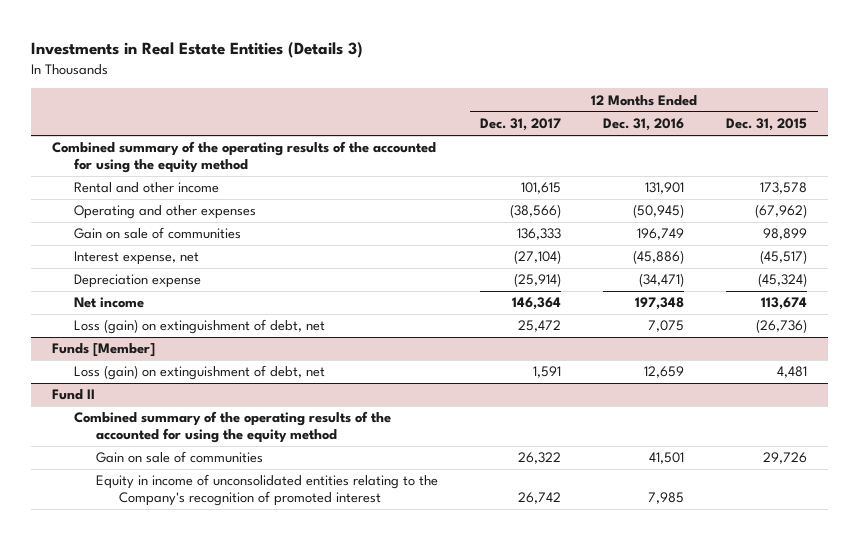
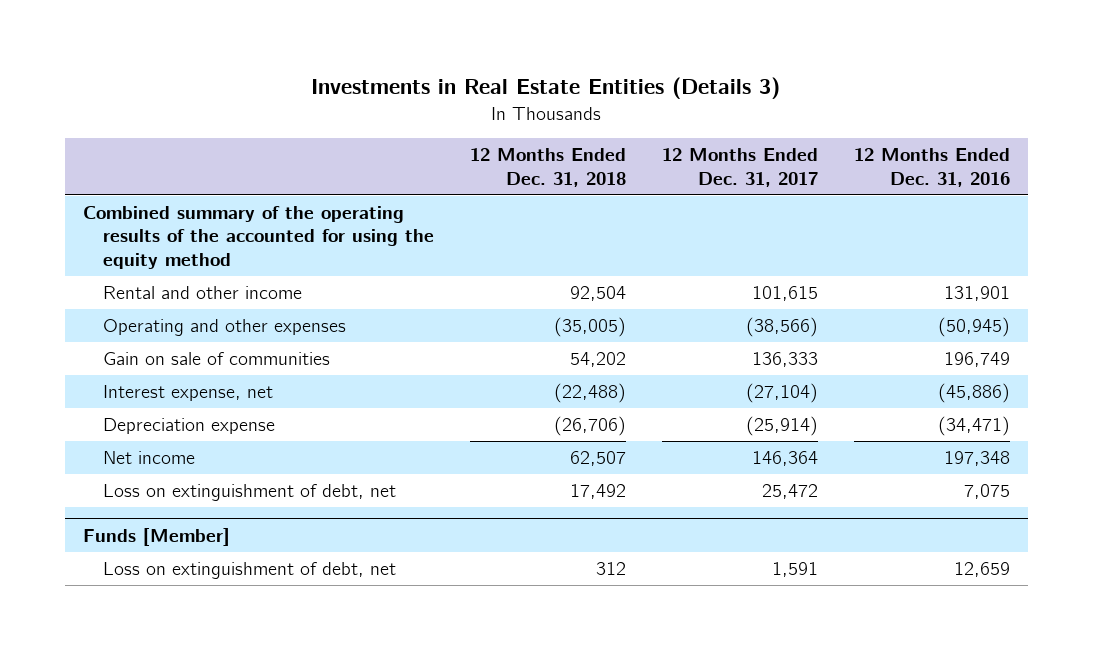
[726,118,808,132] Dec. 31, 2015 -> none
none -> [469,148,626,187] 12 Months Ended Dec. 31, 2018
[74,319,326,335] Loss (gain) on extinguishment of debt, net -> [103,483,397,501] Loss on extinguishment of debt, net
[52,389,96,401] Fund II -> none
[74,411,392,444] Combined summary of the operating results of the accounted for using the equity method -> none
[96,451,264,464] Gain on sale of communities -> none
[96,474,439,507] Equity in income of unconsolidated entities relating to the Company's recognition of promoted interest -> none
[74,365,326,381] Loss (gain) on extinguishment of debt, net -> [103,561,397,579] Loss on extinguishment of debt, net

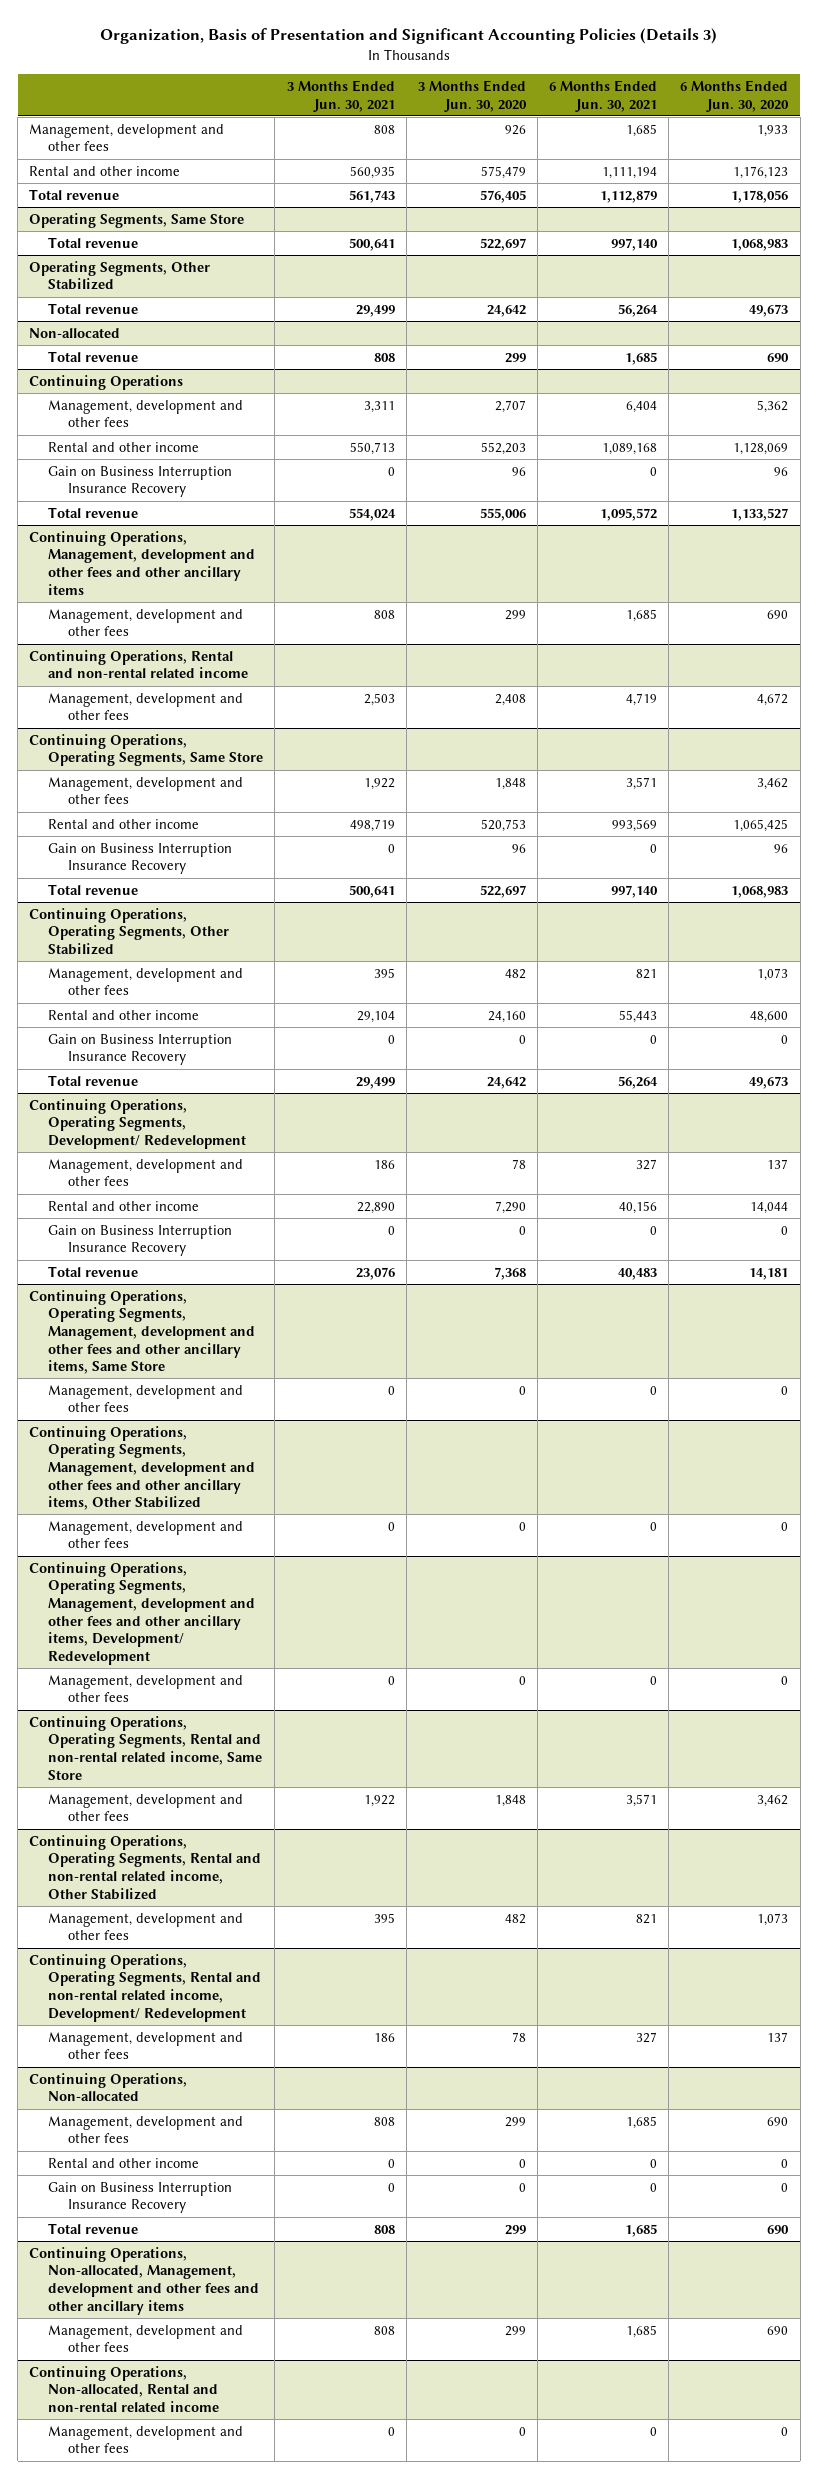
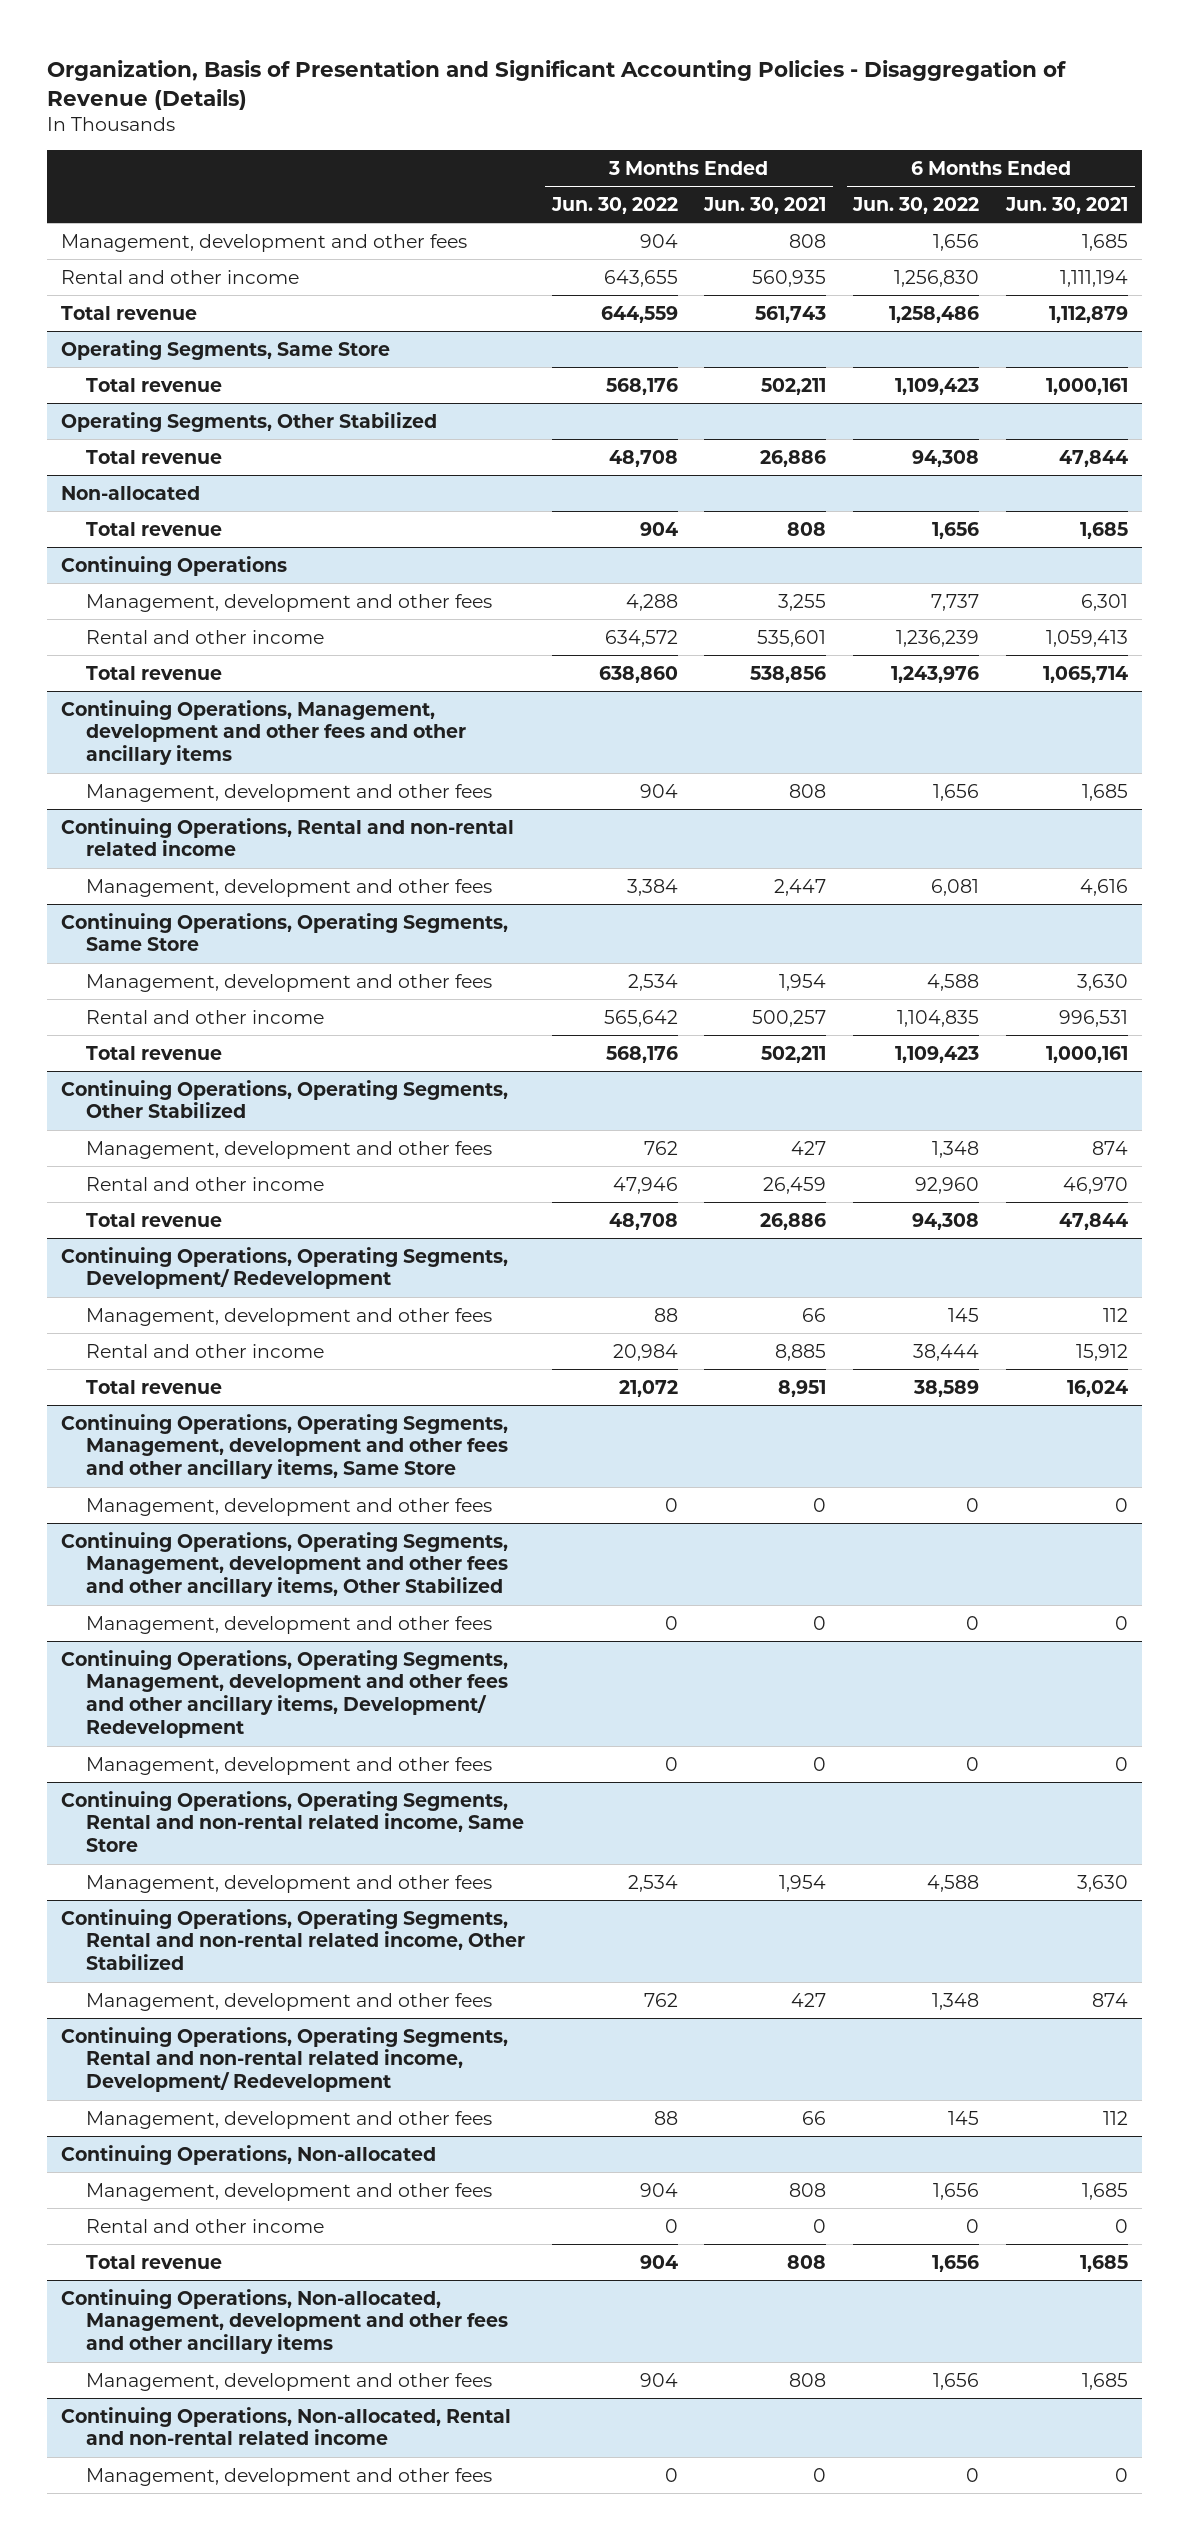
[99,28,717,45] Organization, Basis of Presentation and Significant Accounting Policies (Details 3) -> [47,59,1067,110] Organization, Basis of Presentation and Significant Accounting Policies - Disaggregation of Revenue (Details)
[417,79,527,112] 3 Months Ended Jun. 30, 2020 -> none
[680,79,790,112] 6 Months Ended Jun. 30, 2020 -> none
none -> [550,196,678,214] Jun. 30, 2022
none -> [852,196,980,214] Jun. 30, 2022
[348,237,395,251] 500,641 -> [761,377,827,395] 502,211
[611,237,659,251] 997,140 -> [1046,377,1129,395] 1,000,161
[355,304,395,317] 29,499 -> [760,449,827,467] 26,886
[618,303,659,317] 56,264 -> [1059,449,1129,467] 47,844
[48,465,233,498] Gain on Business Interruption Insurance Recovery -> none
[363,400,395,413] 3,311 -> [778,593,827,611] 3,255
[626,400,658,413] 6,404 -> [1081,593,1129,611] 6,301
[349,441,395,455] 550,713 -> [757,629,827,647] 535,601
[602,442,658,455] 1,089,168 -> [1046,629,1129,647] 1,059,413
[348,507,396,521] 554,024 -> [750,665,827,683] 538,856
[600,507,658,521] 1,095,572 -> [1043,665,1129,683] 1,065,714
[363,692,395,706] 2,503 -> [774,878,827,896] 2,447
[626,692,658,706] 4,719 -> [1080,878,1129,896] 4,616
[48,842,233,875] Gain on Business Interruption Insurance Recovery -> none
[363,777,395,790] 1,922 -> [779,973,827,991] 1,954
[626,776,658,790] 3,571 -> [1077,973,1129,991] 3,630
[349,818,395,832] 498,719 -> [752,1009,827,1027] 500,257
[612,818,658,832] 993,569 -> [1059,1009,1129,1027] 996,531
[348,884,395,898] 500,641 -> [761,1045,827,1063] 502,211
[611,884,659,898] 997,140 -> [1046,1045,1129,1063] 1,000,161
[48,1033,233,1066] Gain on Business Interruption Insurance Recovery -> none
[373,967,395,978] 395 -> [791,1140,827,1155] 427
[636,968,658,979] 821 -> [1092,1140,1129,1155] 874
[356,1010,395,1023] 29,104 -> [763,1176,827,1194] 26,459
[619,1009,658,1023] 55,443 -> [1063,1176,1129,1194] 46,970
[355,1076,395,1089] 29,499 -> [760,1212,827,1230] 26,886
[618,1075,659,1089] 56,264 -> [1059,1212,1129,1230] 47,844
[48,1224,233,1257] Gain on Business Interruption Insurance Recovery -> none
[373,1159,395,1169] 186 -> [802,1307,827,1322] 66
[636,1158,658,1170] 327 -> [1103,1307,1129,1322] 112
[356,1201,395,1214] 22,890 -> [775,1343,827,1361] 8,885
[619,1200,658,1214] 40,156 -> [1076,1343,1129,1361] 15,912
[355,1266,395,1280] 23,076 -> [778,1379,827,1397] 8,951
[618,1267,658,1280] 40,483 -> [1067,1379,1129,1397] 16,024
[363,1794,395,1807] 1,922 -> [779,1874,827,1892] 1,954
[626,1793,658,1807] 3,571 -> [1077,1874,1129,1892] 3,630
[373,1912,395,1923] 395 -> [791,1992,827,2007] 427
[636,1913,658,1924] 821 -> [1092,1992,1129,2007] 874
[373,2032,395,2042] 186 -> [802,2110,827,2125] 66
[636,2031,658,2043] 327 -> [1103,2110,1129,2125] 112
[48,2181,233,2214] Gain on Business Interruption Insurance Recovery -> none

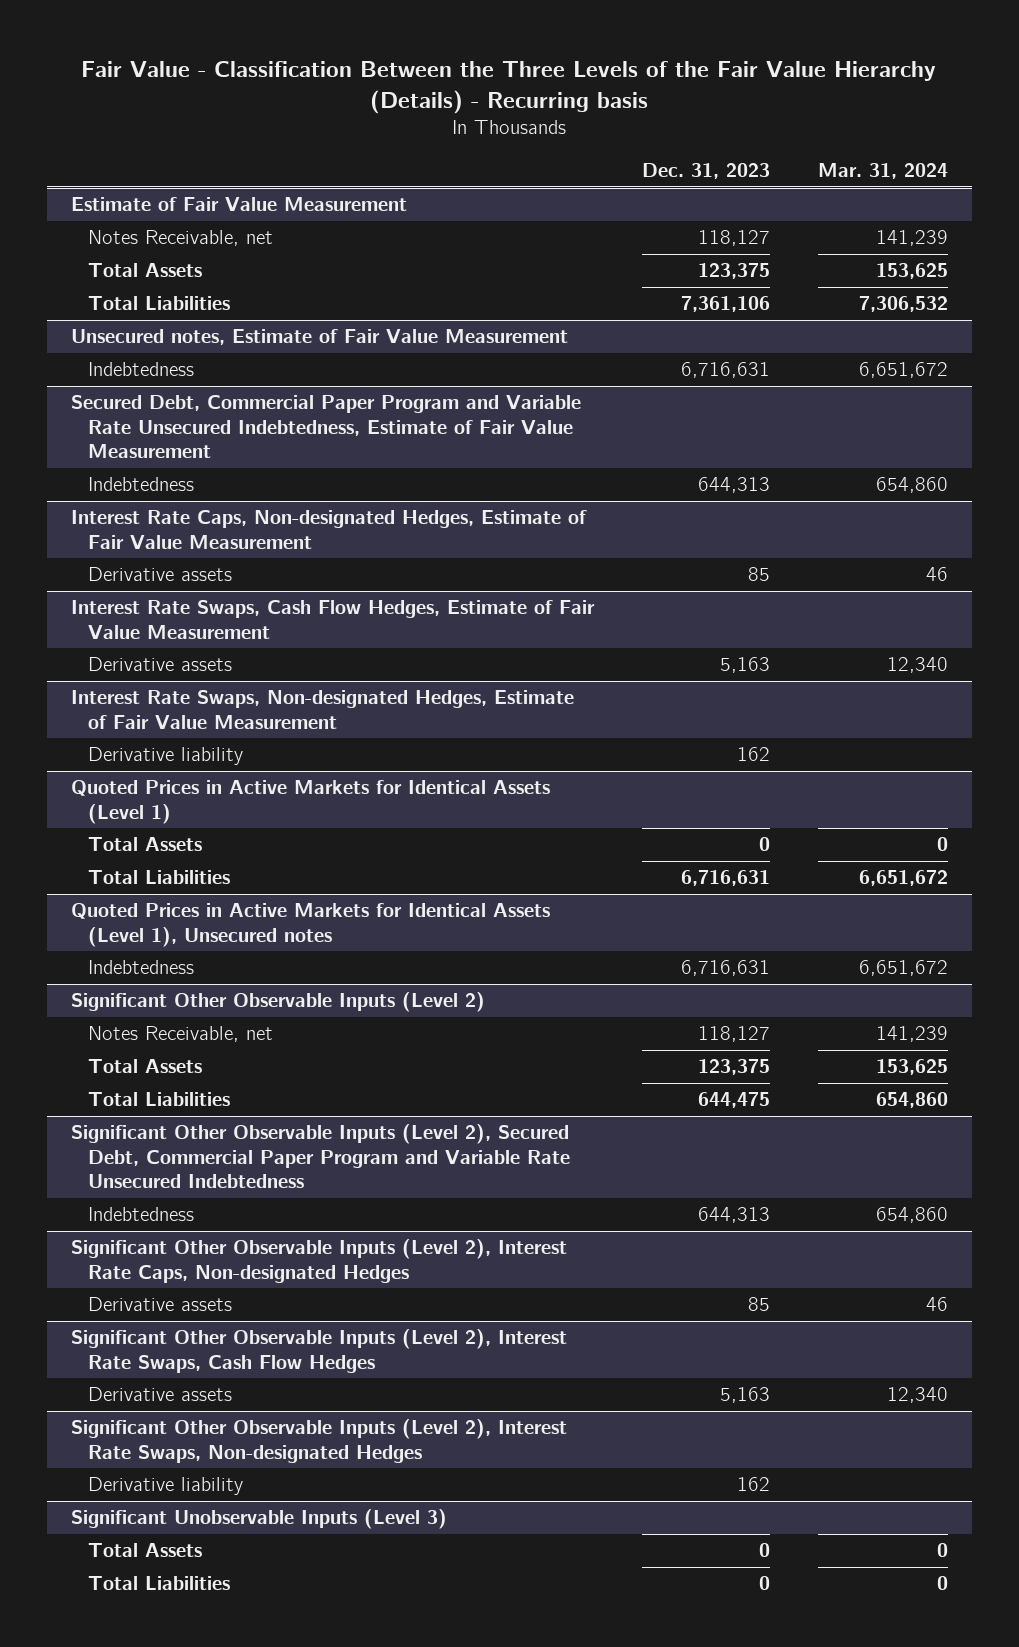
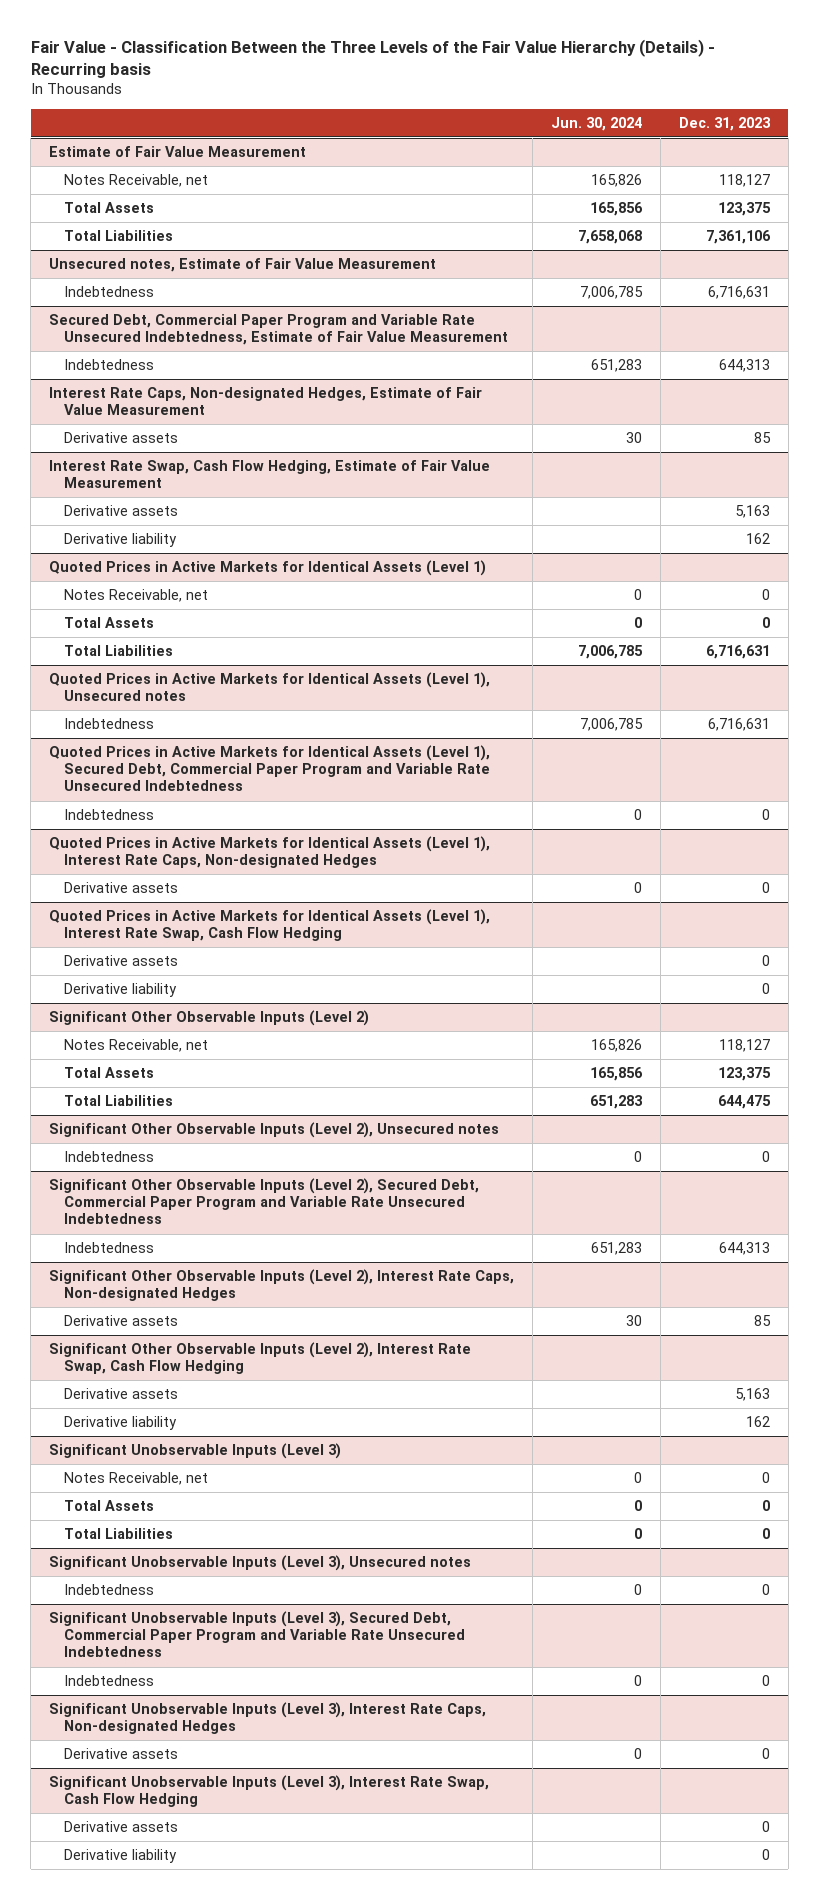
[817,162,948,179] Mar. 31, 2024 -> none
none -> [550,116,642,131] Jun. 30, 2024
[70,600,595,639] Interest Rate Swaps, Cash Flow Hedges, Estimate of Fair Value Measurement -> [48,460,490,489] Interest Rate Swap, Cash Flow Hedging, Estimate of Fair Value Measurement
[70,690,574,729] Interest Rate Swaps, Non-designated Hedges, Estimate of Fair Value Measurement -> none
none -> [63,589,208,603] Notes Receivable, net
none -> [48,745,490,792] Quoted Prices in Active Markets for Identical Assets (Level 1), Secured Debt, Commercial Paper Program and Variable Rate Unsecured Indebtedness
none -> [63,809,154,821] Indebtedness
none -> [48,836,490,869] Quoted Prices in Active Markets for Identical Assets (Level 1), Interest Rate Caps, Non-designated Hedges
none -> [63,882,178,894] Derivative assets
none -> [48,909,490,942] Quoted Prices in Active Markets for Identical Assets (Level 1), Interest Rate Swap, Cash Flow Hedging
none -> [63,955,178,967] Derivative assets
none -> [63,983,177,998] Derivative liability
none -> [48,1122,499,1139] Significant Other Observable Inputs (Level 2), Unsecured notes
none -> [63,1151,154,1163] Indebtedness
[70,1329,567,1373] Significant Other Observable Inputs (Level 2), Interest Rate Swaps, Cash Flow Hedges -> [48,1342,471,1375] Significant Other Observable Inputs (Level 2), Interest Rate Swap, Cash Flow Hedging
[70,1419,567,1463] Significant Other Observable Inputs (Level 2), Interest Rate Swaps, Non-designated Hedges -> none
none -> [63,1472,208,1486] Notes Receivable, net
none -> [48,1555,471,1572] Significant Unobservable Inputs (Level 3), Unsecured notes
none -> [63,1584,154,1596] Indebtedness
none -> [48,1611,465,1658] Significant Unobservable Inputs (Level 3), Secured Debt, Commercial Paper Program and Variable Rate Unsecured Indebtedness
none -> [63,1675,154,1687] Indebtedness
none -> [48,1702,486,1735] Significant Unobservable Inputs (Level 3), Interest Rate Caps, Non-designated Hedges
none -> [63,1748,178,1760] Derivative assets
none -> [48,1775,489,1808] Significant Unobservable Inputs (Level 3), Interest Rate Swap, Cash Flow Hedging
none -> [63,1821,178,1833] Derivative assets
none -> [63,1849,177,1864] Derivative liability

